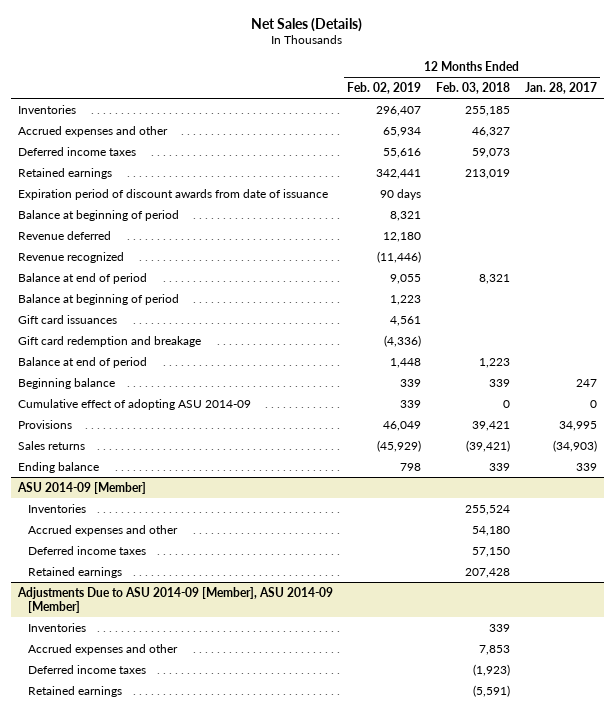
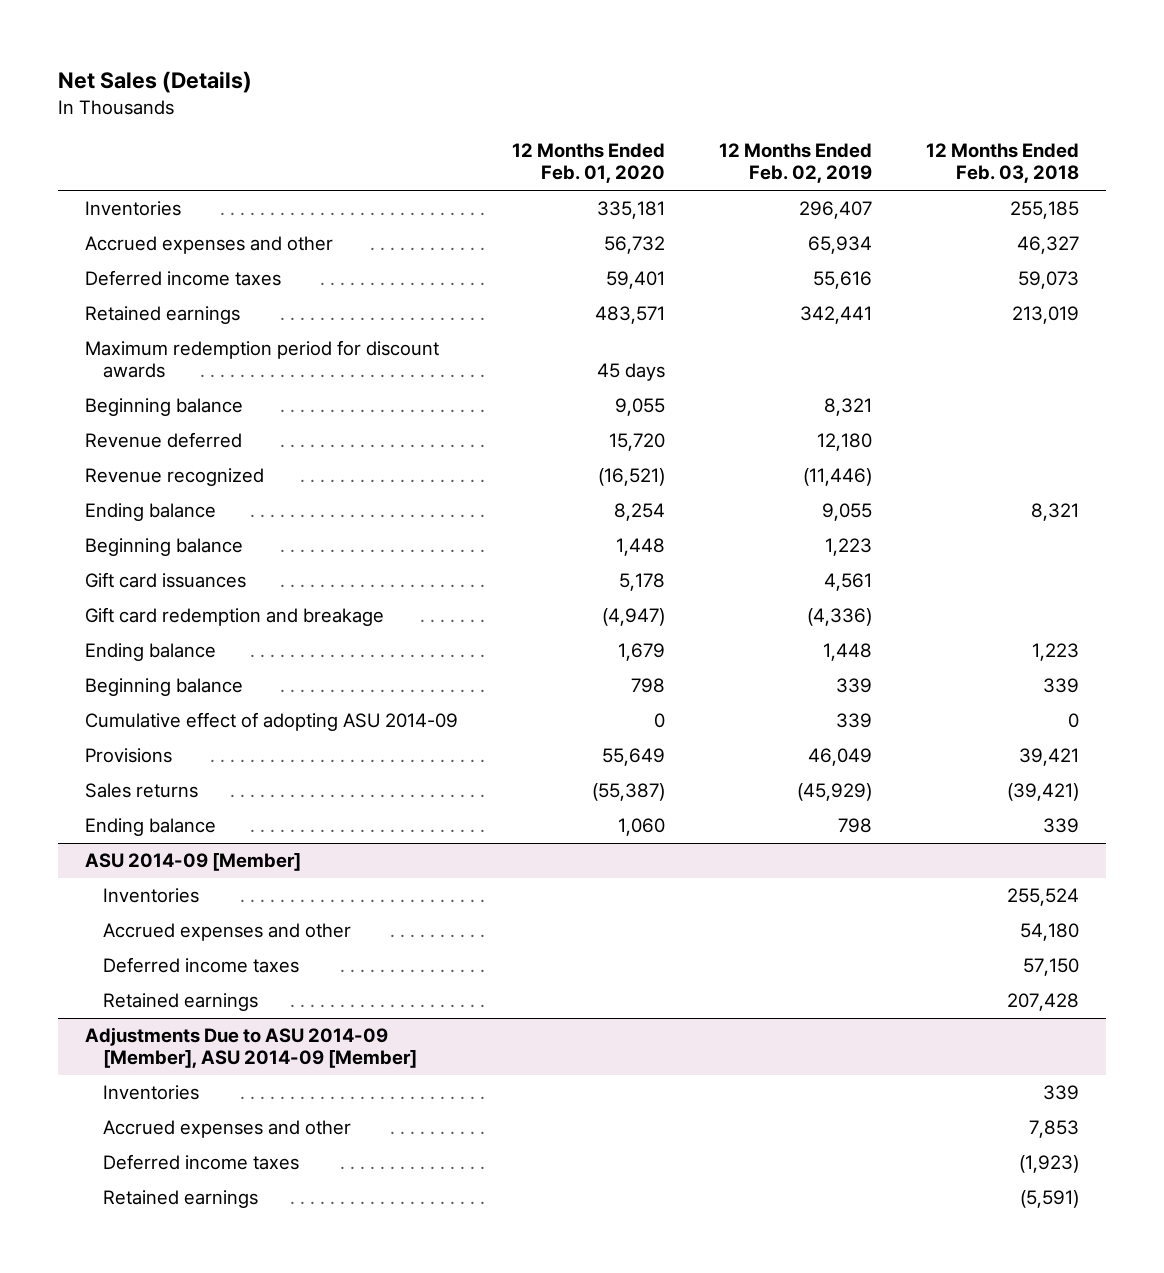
[524,81,597,94] Jan. 28, 2017 -> none
none -> [512,143,666,184] 12 Months Ended Feb. 01, 2020
[17,188,328,200] Expiration period of discount awards from date of issuance -> none
none -> [85,340,440,379] Maximum redemption period for discount awards
[17,209,179,221] Balance at beginning of period -> [85,398,244,417] Beginning balance
[17,272,147,284] Balance at end of period -> [85,503,217,522] Ending balance
[17,293,179,305] Balance at beginning of period -> [85,538,244,557] Beginning balance
[17,356,147,368] Balance at end of period -> [85,643,217,662] Ending balance

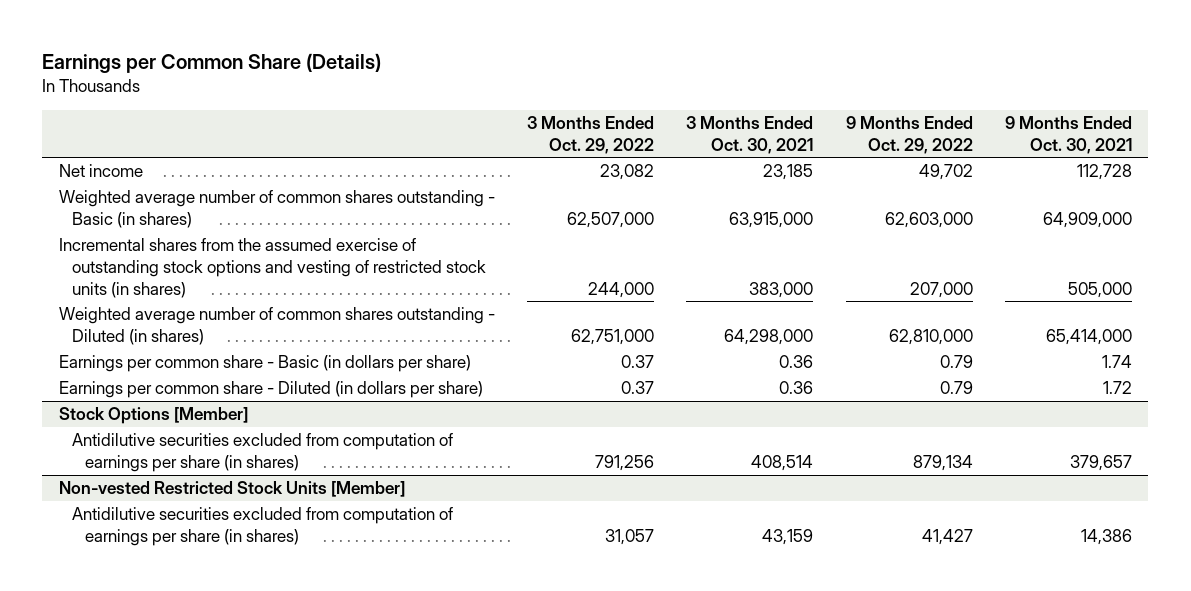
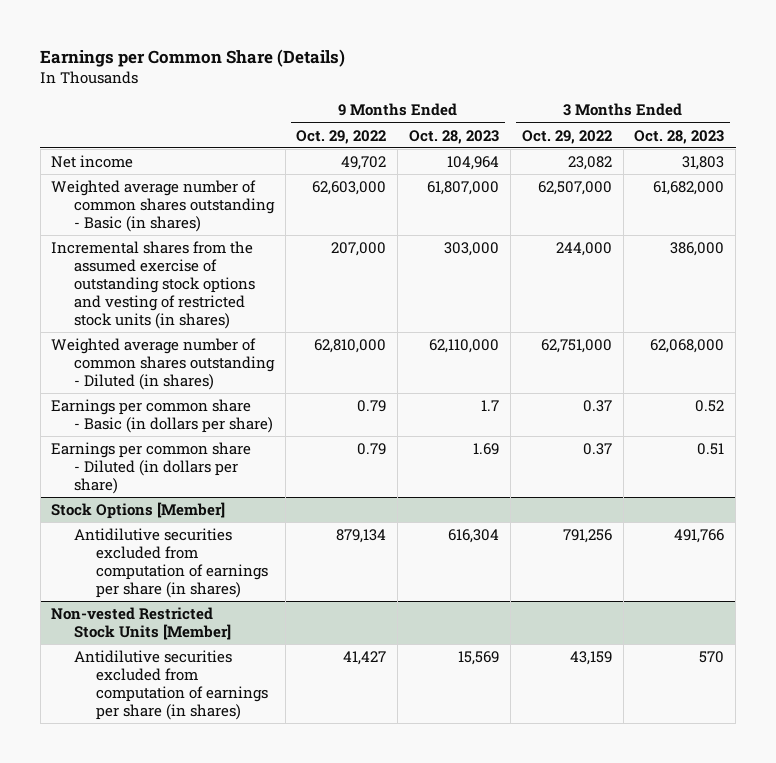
[686,115,814,154] 3 Months Ended Oct. 30, 2021 -> none
[1005,115,1133,154] 9 Months Ended Oct. 30, 2021 -> none
none -> [409,129,500,144] Oct. 28, 2023
none -> [634,129,725,144] Oct. 28, 2023
[604,528,654,545] 31,057 -> [569,650,612,665] 43,159

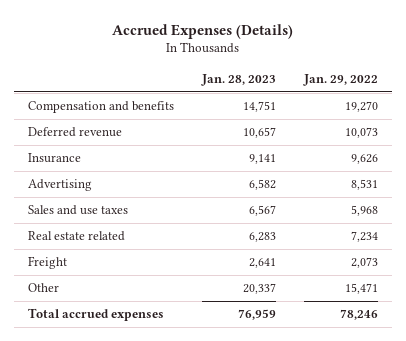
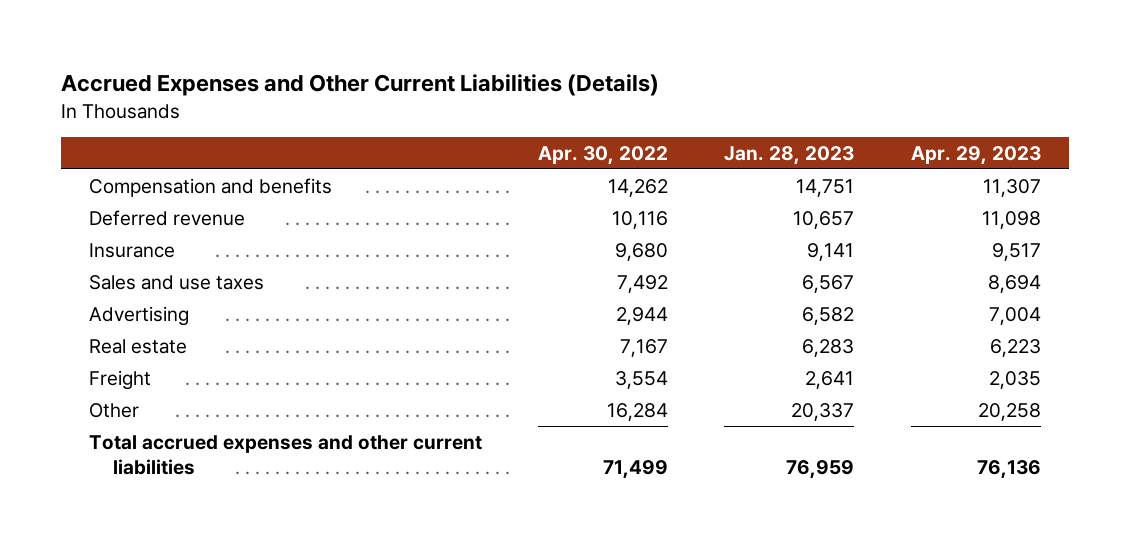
[112,23,294,39] Accrued Expenses (Details) -> [60,74,659,97] Accrued Expenses and Other Current Liabilities (Details)
[303,73,379,86] Jan. 29, 2022 -> none
none -> [538,145,669,165] Apr. 30, 2022
none -> [910,145,1041,165] Apr. 29, 2023
[28,179,93,192] Advertising -> [88,305,189,326] Advertising
[28,231,126,242] Real estate related -> [88,338,187,354] Real estate
[28,308,165,322] Total accrued expenses -> [88,434,482,476] Total accrued expenses and other current liabilities

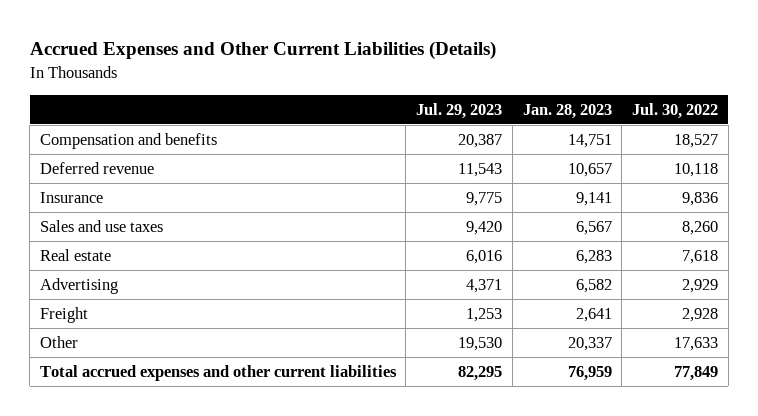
[538,145,669,165] Apr. 30, 2022 -> none
[910,145,1041,165] Apr. 29, 2023 -> none
none -> [416,102,503,119] Jul. 29, 2023
none -> [632,102,719,119] Jul. 30, 2022
[88,305,189,326] Advertising -> [39,277,118,294] Advertising

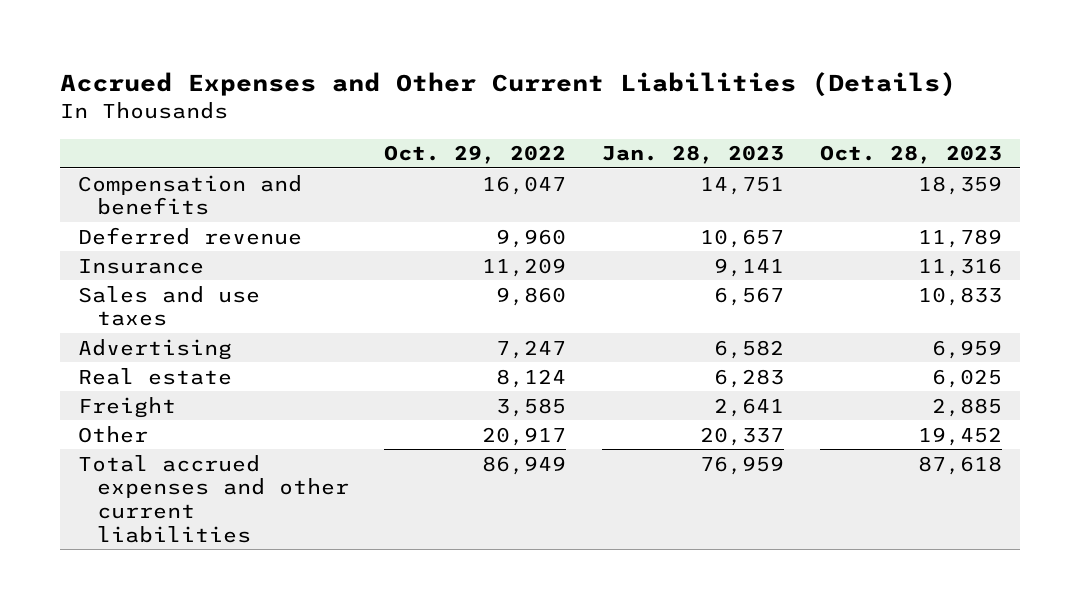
[416,102,503,119] Jul. 29, 2023 -> none
[632,102,719,119] Jul. 30, 2022 -> none
none -> [384,145,567,165] Oct. 29, 2022
none -> [819,145,1002,165] Oct. 28, 2023
[39,248,111,261] Real estate -> [77,367,232,385] Real estate

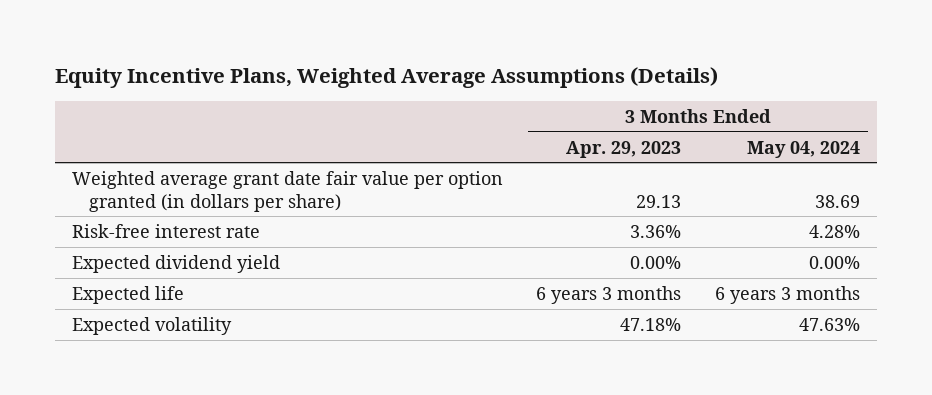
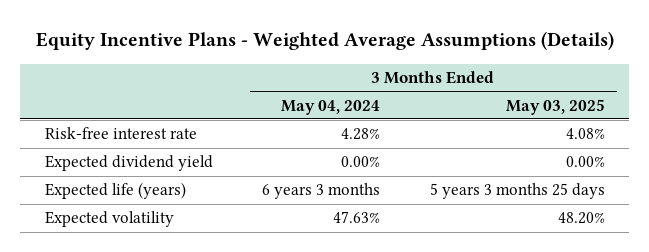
[55,67,719,89] Equity Incentive Plans, Weighted Average Assumptions (Details) -> [35,31,614,51] Equity Incentive Plans - Weighted Average Assumptions (Details)
[566,140,682,158] Apr. 29, 2023 -> none
none -> [505,98,605,115] May 03, 2025
[72,170,504,212] Weighted average grant date fair value per option granted (in dollars per share) -> none
[72,285,185,304] Expected life -> [44,182,186,200] Expected life (years)

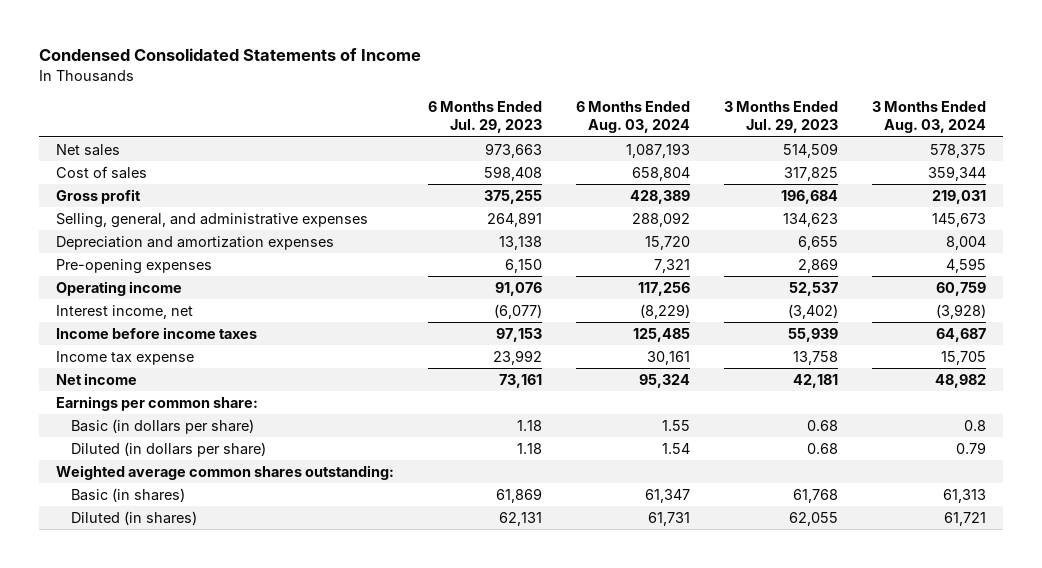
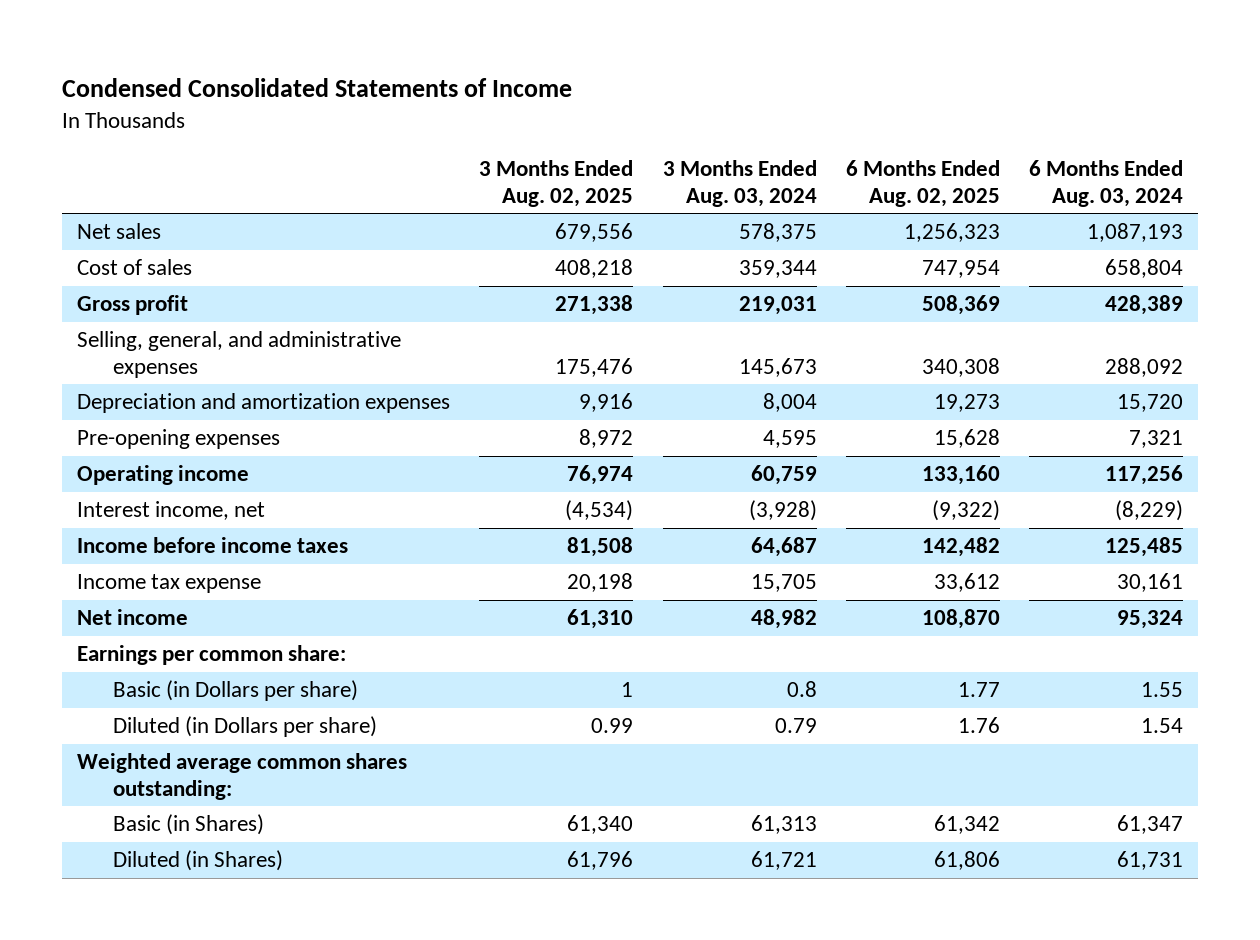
[428,101,543,134] 6 Months Ended Jul. 29, 2023 -> none
[724,101,839,134] 3 Months Ended Jul. 29, 2023 -> none
none -> [479,160,634,207] 3 Months Ended Aug. 02, 2025
none -> [846,160,1001,207] 6 Months Ended Aug. 02, 2025
[70,418,254,434] Basic (in dollars per share) -> [112,680,358,702] Basic (in Dollars per share)
[70,441,266,457] Diluted (in dollars per share) -> [112,716,377,738] Diluted (in Dollars per share)
[70,487,185,502] Basic (in shares) -> [112,814,264,836] Basic (in Shares)
[70,510,197,525] Diluted (in shares) -> [112,850,283,872] Diluted (in Shares)

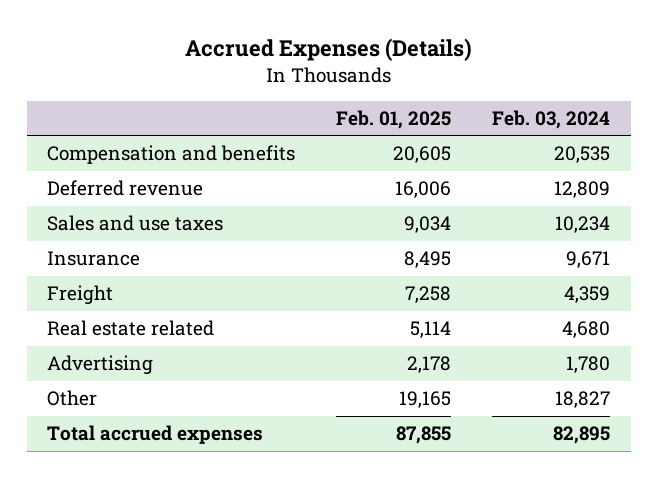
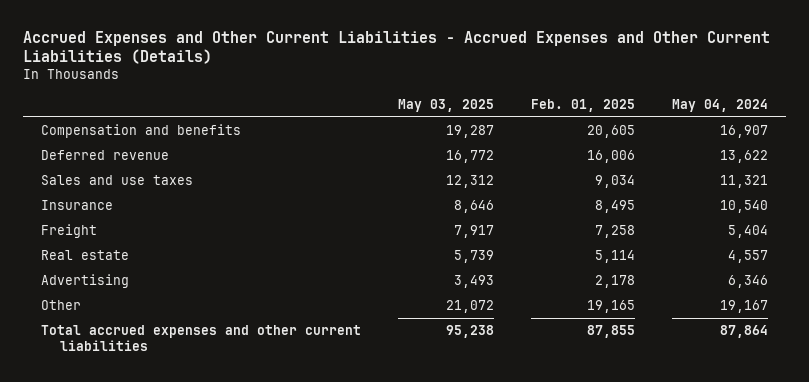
[184,38,472,62] Accrued Expenses (Details) -> [23,30,771,65] Accrued Expenses and Other Current Liabilities - Accrued Expenses and Other Current Liabilities (Details)
[492,109,611,129] Feb. 03, 2024 -> none
none -> [398,98,495,112] May 03, 2025
none -> [671,98,768,112] May 04, 2024
[47,320,215,337] Real estate related -> [41,250,130,261] Real estate
[47,425,264,445] Total accrued expenses -> [41,325,362,352] Total accrued expenses and other current liabilities

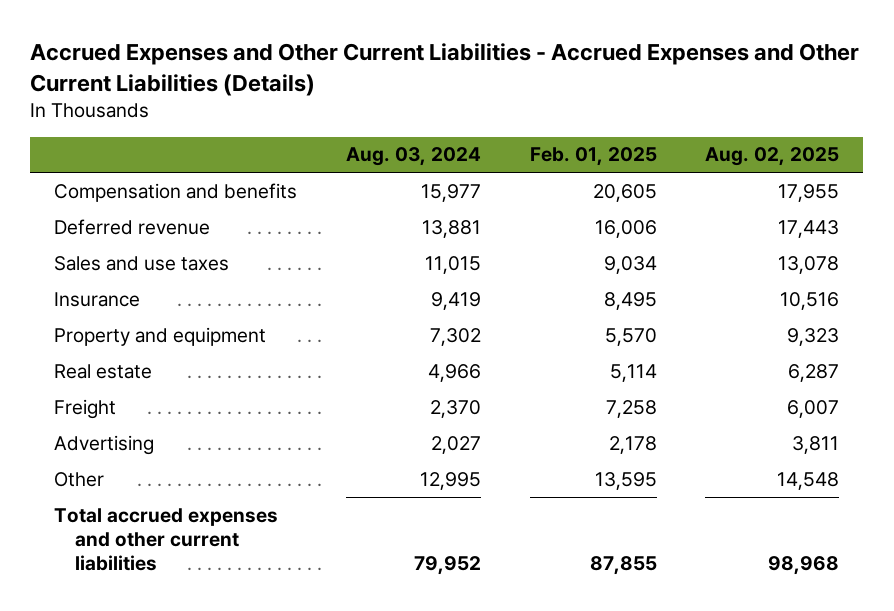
[398,98,495,112] May 03, 2025 -> none
[671,98,768,112] May 04, 2024 -> none
none -> [345,147,481,167] Aug. 03, 2024
none -> [705,147,840,167] Aug. 02, 2025
none -> [54,326,267,346] Property and equipment
[41,224,98,239] Freight -> [54,398,117,419] Freight
[587,300,636,314] 19,165 -> [594,471,657,490] 13,595

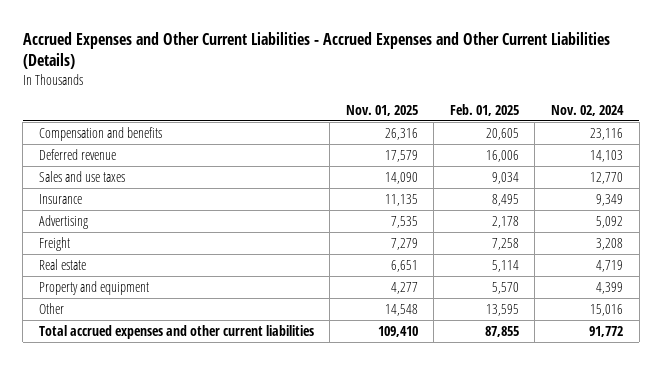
[345,147,481,167] Aug. 03, 2024 -> none
[705,147,840,167] Aug. 02, 2025 -> none
none -> [345,105,418,117] Nov. 01, 2025
none -> [550,105,624,117] Nov. 02, 2024
[54,398,117,419] Freight -> [38,236,70,251] Freight
[54,363,153,379] Real estate -> [38,258,86,270] Real estate
[54,326,267,346] Property and equipment -> [38,280,149,295] Property and equipment

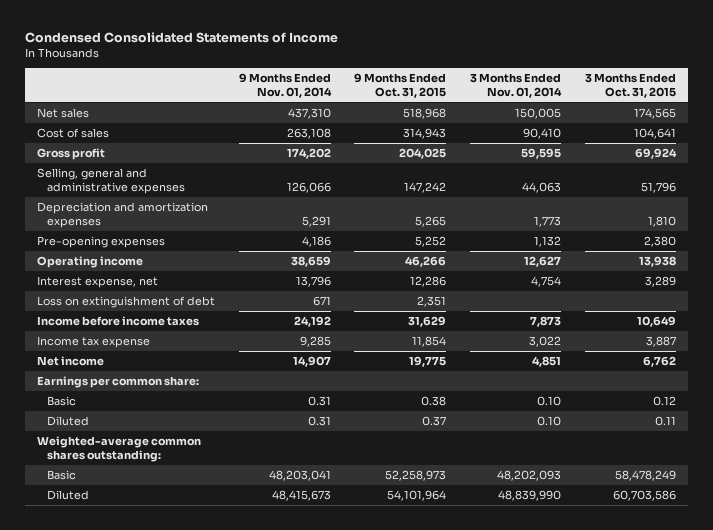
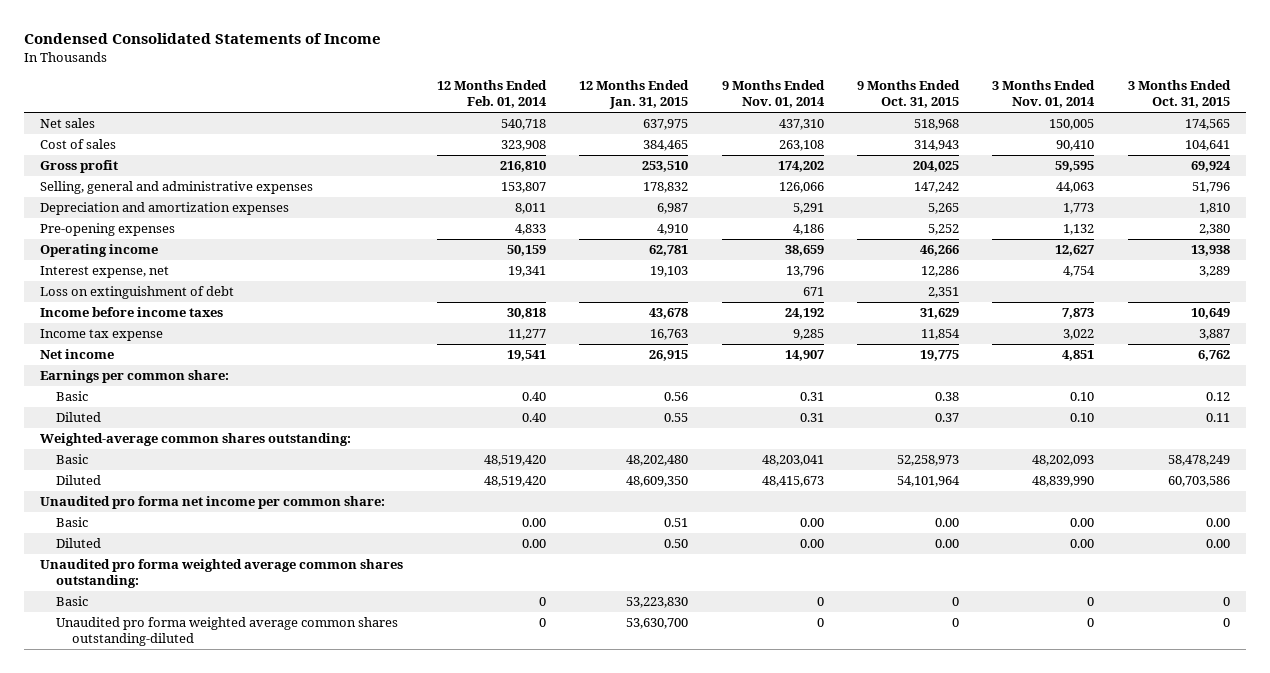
none -> [436,80,547,109] 12 Months Ended Feb. 01, 2014
none -> [579,80,690,110] 12 Months Ended Jan. 31, 2015
none -> [40,496,386,510] Unaudited pro forma net income per common share:
none -> [56,517,89,528] Basic
none -> [56,538,102,549] Diluted
none -> [40,559,404,589] Unaudited pro forma weighted average common shares outstanding:
none -> [56,596,89,607] Basic
none -> [56,617,399,647] Unaudited pro forma weighted average common shares outstanding-diluted

